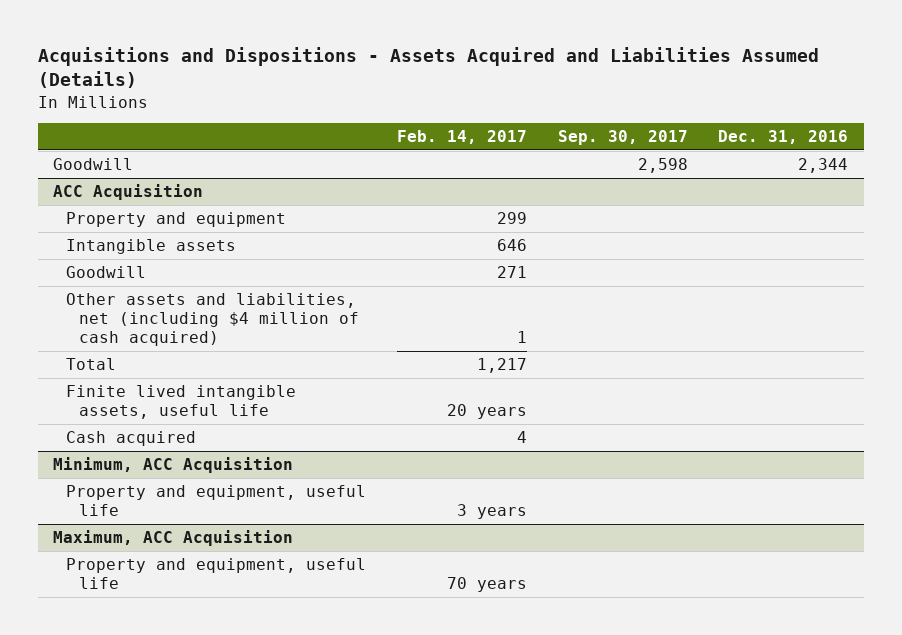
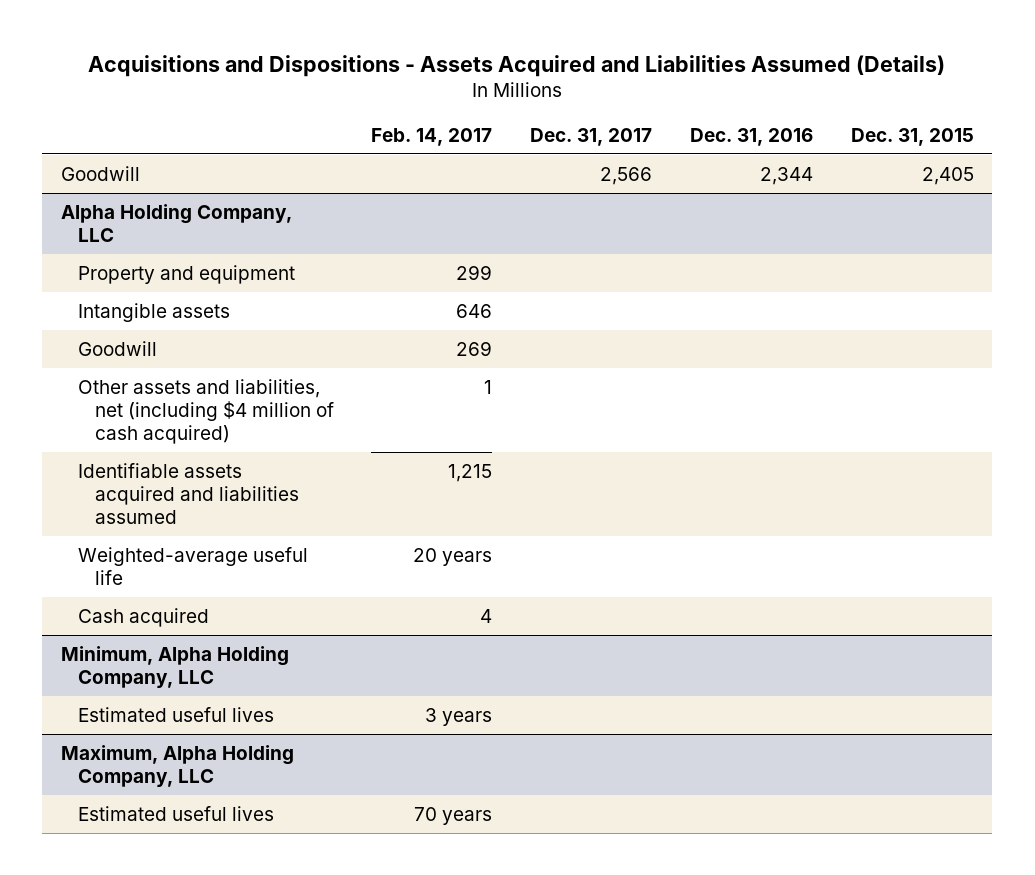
[557,130,688,146] Sep. 30, 2017 -> none
none -> [530,127,653,146] Dec. 31, 2017
none -> [850,127,974,146] Dec. 31, 2015
[53,184,204,201] ACC Acquisition -> [61,203,293,242] Alpha Holding Company, LLC
[497,266,528,279] 271 -> [456,340,493,356] 269
[66,358,117,371] Total -> none
none -> [77,462,299,524] Identifiable assets acquired and liabilities assumed
[66,385,297,420] Finite lived intangible assets, useful life -> [77,546,308,585] Weighted-average useful life
[53,457,294,474] Minimum, ACC Acquisition -> none
[53,530,294,547] Maximum, ACC Acquisition -> none
none -> [61,645,290,688] Minimum, Alpha Holding Company, LLC
[66,485,367,517] Property and equipment, useful life -> [77,706,274,722] Estimated useful lives
none -> [61,744,295,787] Maximum, Alpha Holding Company, LLC
[66,558,367,590] Property and equipment, useful life -> [77,805,274,821] Estimated useful lives

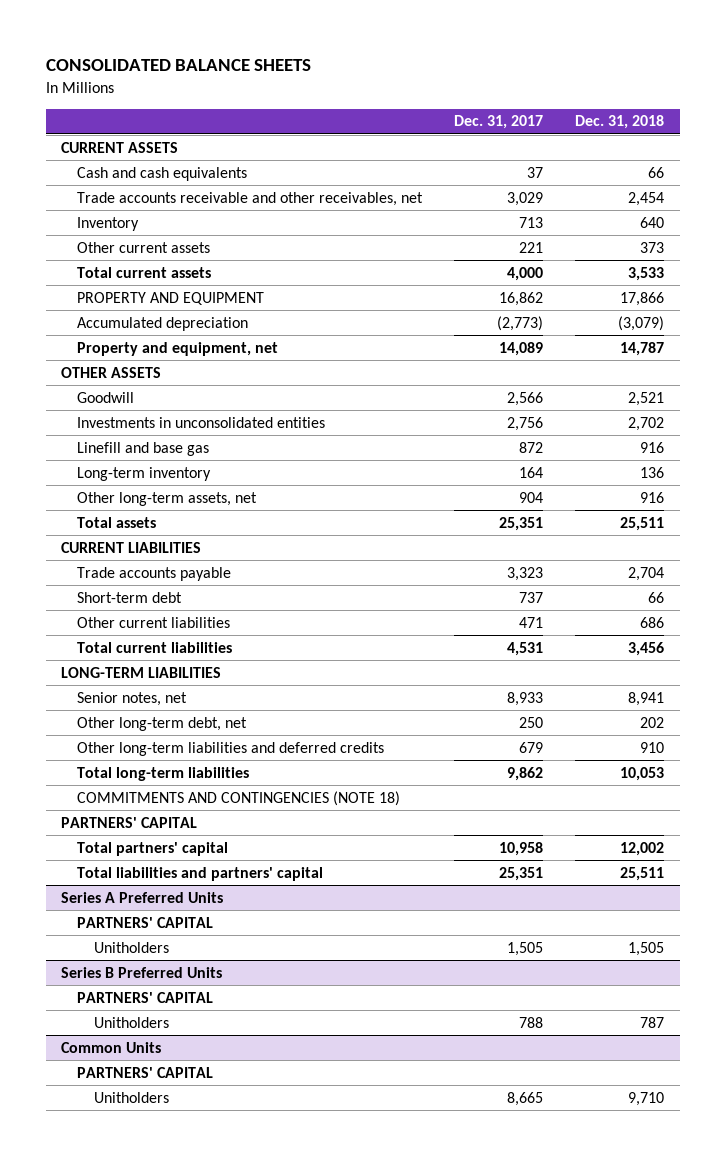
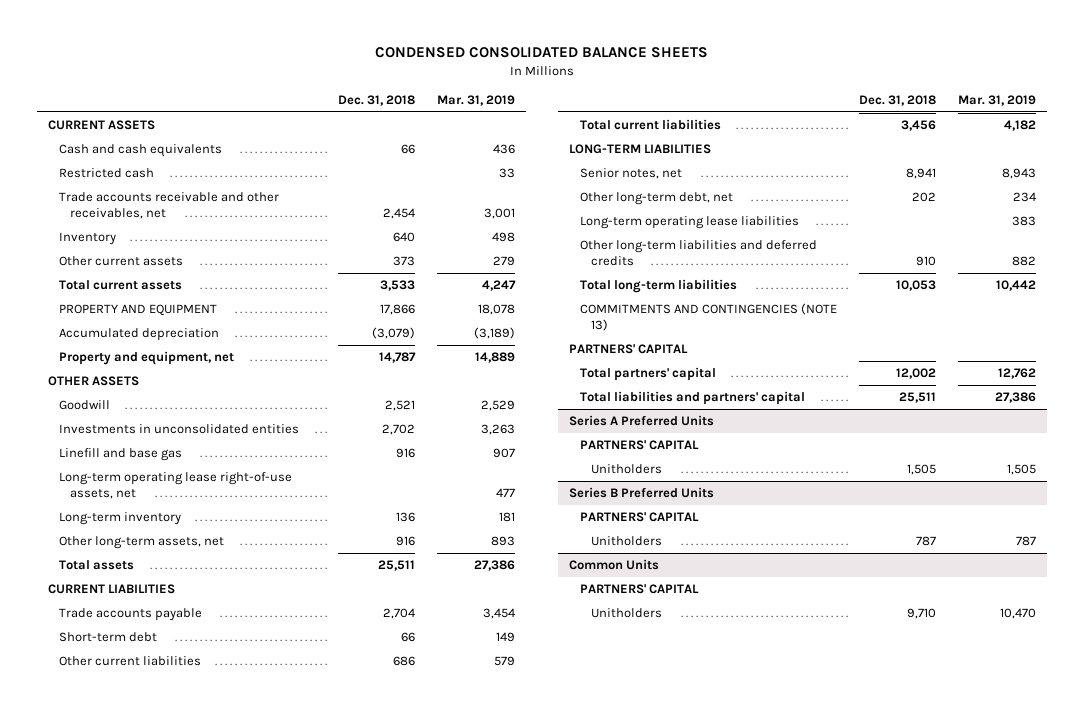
[45,58,311,71] CONSOLIDATED BALANCE SHEETS -> [374,47,708,59] CONDENSED CONSOLIDATED BALANCE SHEETS
[454,115,544,130] Dec. 31, 2017 -> none
none -> [436,94,515,106] Mar. 31, 2019
none -> [59,168,155,179] Restricted cash
none -> [59,472,293,499] Long-term operating lease right-of-use assets, net
none -> [580,216,800,230] Long-term operating lease liabilities
[77,790,401,806] COMMITMENTS AND CONTINGENCIES (NOTE 18) -> [580,303,838,331] COMMITMENTS AND CONTINGENCIES (NOTE 13)

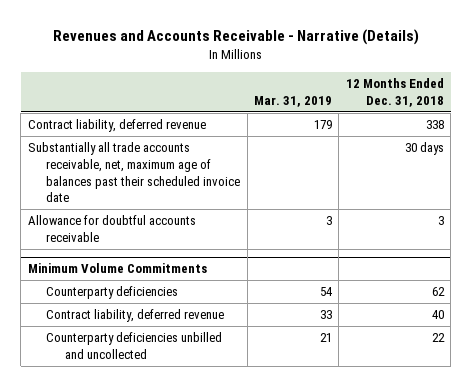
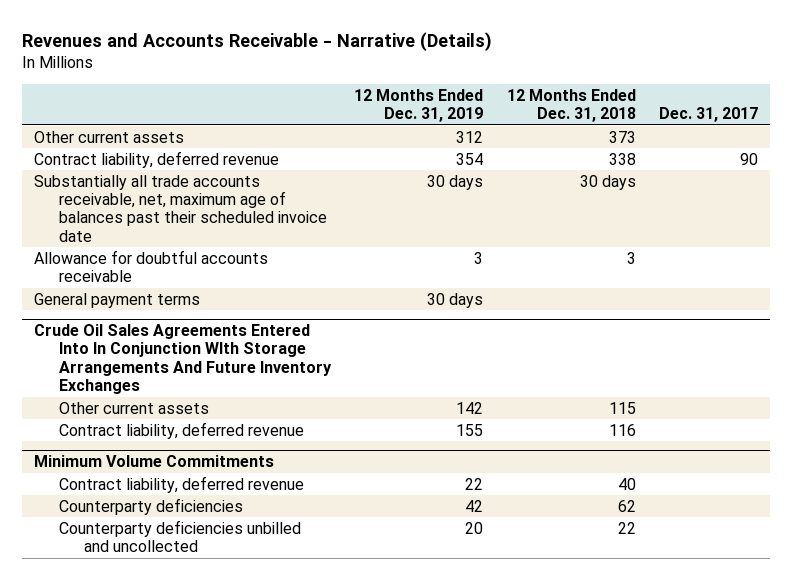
[253,95,332,107] Mar. 31, 2019 -> none
none -> [354,88,484,123] 12 Months Ended Dec. 31, 2019
none -> [658,107,758,123] Dec. 31, 2017
none -> [34,130,185,143] Other current assets
none -> [34,292,201,308] General payment terms
none -> [34,323,332,394] Crude Oil Sales Agreements Entered Into In Conjunction WIth Storage Arrangements And Future Inventory Exchanges
none -> [58,401,209,414] Other current assets
none -> [58,421,304,439] Contract liability, deferred revenue
[46,286,179,300] Counterparty deficiencies -> [58,497,243,515] Counterparty deficiencies

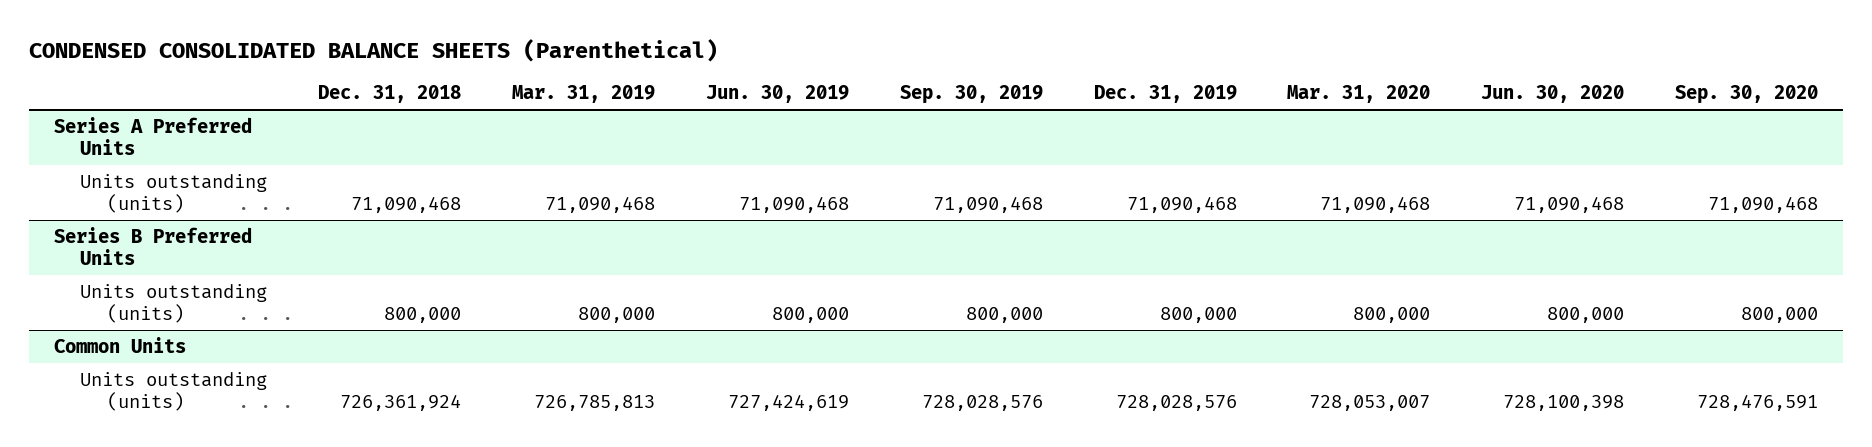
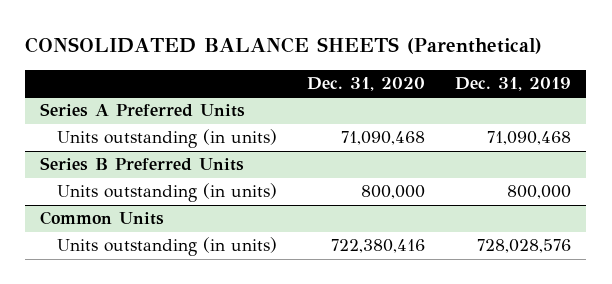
[28,38,718,62] CONDENSED CONSOLIDATED BALANCE SHEETS (Parenthetical) -> [25,37,543,55] CONSOLIDATED BALANCE SHEETS (Parenthetical)
[318,85,462,104] Dec. 31, 2018 -> none
[512,85,656,104] Mar. 31, 2019 -> none
[705,85,849,104] Jun. 30, 2019 -> none
[899,85,1043,105] Sep. 30, 2019 -> none
[1287,85,1431,104] Mar. 31, 2020 -> none
[1481,85,1625,104] Jun. 30, 2020 -> none
[1675,85,1819,105] Sep. 30, 2020 -> none
none -> [307,77,426,92] Dec. 31, 2020
[80,173,268,213] Units outstanding (units) -> [57,129,278,149] Units outstanding (in units)
[80,283,268,323] Units outstanding (units) -> [57,183,278,203] Units outstanding (in units)
[80,371,268,411] Units outstanding (units) -> [57,237,278,257] Units outstanding (in units)

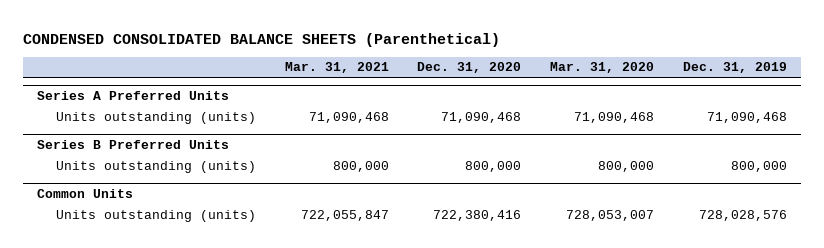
[25,37,543,55] CONSOLIDATED BALANCE SHEETS (Parenthetical) -> [23,32,501,47] CONDENSED CONSOLIDATED BALANCE SHEETS (Parenthetical)
none -> [284,62,389,74] Mar. 31, 2021
none -> [549,62,654,74] Mar. 31, 2020
[57,129,278,149] Units outstanding (in units) -> [56,111,257,124] Units outstanding (units)
[57,183,278,203] Units outstanding (in units) -> [56,160,257,173] Units outstanding (units)
[57,237,278,257] Units outstanding (in units) -> [56,209,257,222] Units outstanding (units)

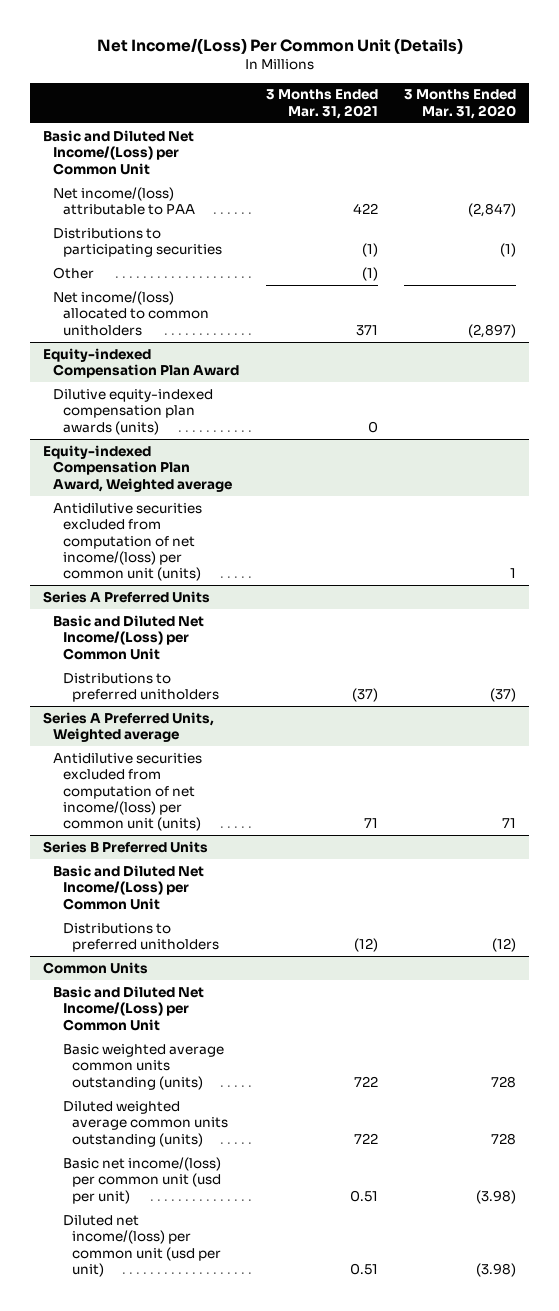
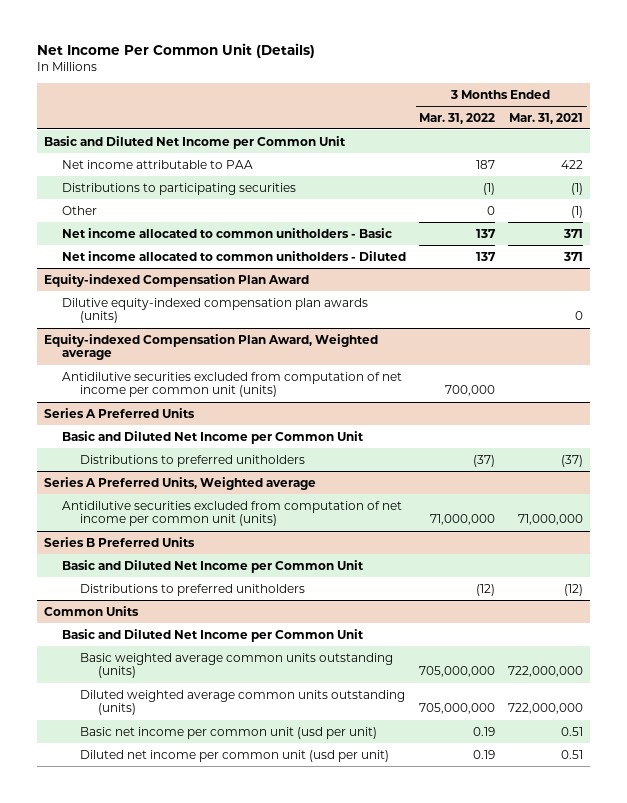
[96,37,463,54] Net Income/(Loss) Per Common Unit (Details) -> [37,43,316,59] Net Income Per Common Unit (Details)
[404,89,517,119] 3 Months Ended Mar. 31, 2020 -> none
none -> [419,112,496,124] Mar. 31, 2022
[43,129,195,175] Basic and Diluted Net Income/(Loss) per Common Unit -> [43,135,346,149] Basic and Diluted Net Income per Common Unit
[52,186,195,216] Net income/(loss) attributable to PAA -> [61,159,253,169] Net income attributable to PAA
[52,290,209,336] Net income/(loss) allocated to common unitholders -> [61,227,392,238] Net income allocated to common unitholders - Basic
none -> [61,250,406,261] Net income allocated to common unitholders - Diluted
[52,502,202,582] Antidilutive securities excluded from computation of net income/(loss) per common unit (units) -> [61,371,402,398] Antidilutive securities excluded from computation of net income per common unit (units)
[52,614,204,660] Basic and Diluted Net Income/(Loss) per Common Unit -> [61,430,364,444] Basic and Diluted Net Income per Common Unit
[52,752,202,832] Antidilutive securities excluded from computation of net income/(loss) per common unit (units) -> [61,500,402,527] Antidilutive securities excluded from computation of net income per common unit (units)
[363,818,378,829] 71 -> [518,514,584,526] 71,000,000
[52,864,204,910] Basic and Diluted Net Income/(Loss) per Common Unit -> [61,559,364,573] Basic and Diluted Net Income per Common Unit
[52,985,204,1031] Basic and Diluted Net Income/(Loss) per Common Unit -> [61,628,364,642] Basic and Diluted Net Income per Common Unit
[353,1075,378,1087] 722 -> [508,666,584,678] 722,000,000
[353,1132,378,1144] 722 -> [508,703,584,715] 722,000,000
[62,1156,222,1204] Basic net income/(loss) per common unit (usd per unit) -> [79,726,377,739] Basic net income per common unit (usd per unit)
[62,1214,222,1277] Diluted net income/(loss) per common unit (usd per unit) -> [79,749,389,762] Diluted net income per common unit (usd per unit)

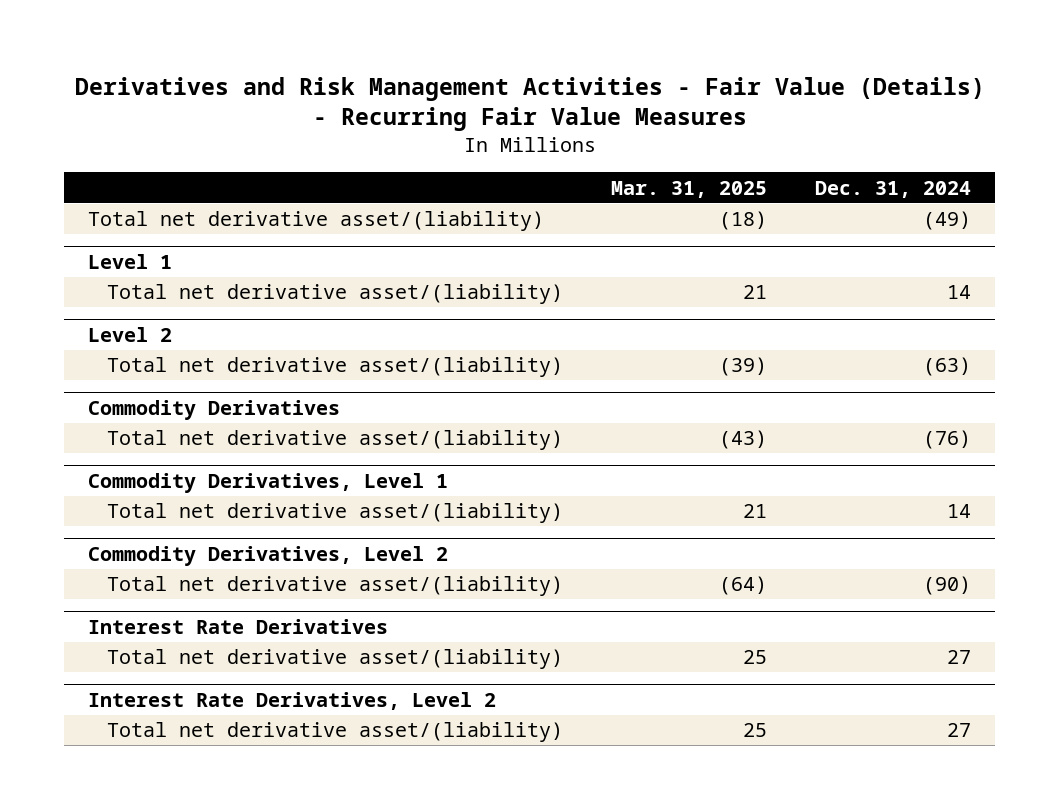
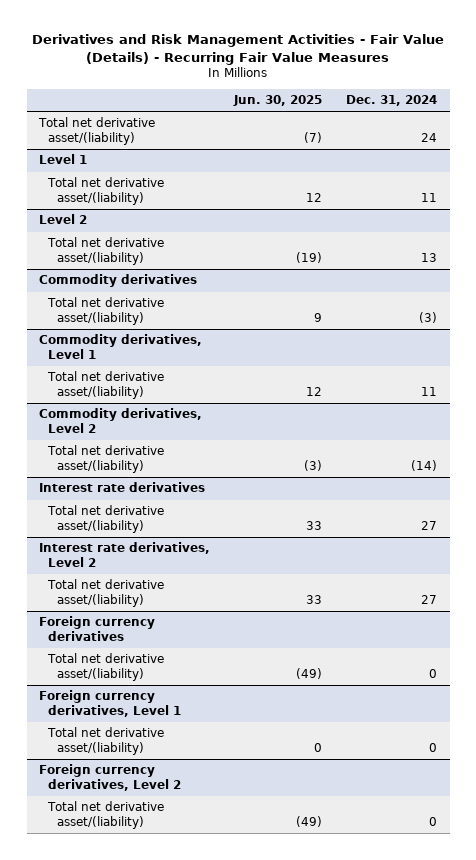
[611,180,768,198] Mar. 31, 2025 -> none
none -> [233,95,323,107] Jun. 30, 2025
[923,211,972,231] (49) -> [421,133,438,143] 24
[947,285,972,300] 14 -> [421,193,438,203] 11
[923,357,972,377] (63) -> [421,253,438,263] 13
[87,400,340,421] Commodity Derivatives -> [38,274,197,288] Commodity derivatives
[923,430,972,450] (76) -> [419,312,438,324] (3)
[87,473,448,494] Commodity Derivatives, Level 1 -> [38,334,202,360] Commodity derivatives, Level 1
[947,504,972,519] 14 -> [421,387,438,397] 11
[87,546,448,567] Commodity Derivatives, Level 2 -> [38,408,202,434] Commodity derivatives, Level 2
[923,576,972,596] (90) -> [411,460,438,472] (14)
[87,619,388,635] Interest Rate Derivatives -> [38,482,205,493] Interest rate derivatives
[87,692,496,711] Interest Rate Derivatives, Level 2 -> [38,542,210,568] Interest rate derivatives, Level 2
none -> [38,616,155,642] Foreign currency derivatives
none -> [46,653,164,682] Total net derivative asset/(liability)
none -> [38,690,181,718] Foreign currency derivatives, Level 1
none -> [46,727,164,756] Total net derivative asset/(liability)
none -> [38,764,181,792] Foreign currency derivatives, Level 2
none -> [46,801,164,830] Total net derivative asset/(liability)

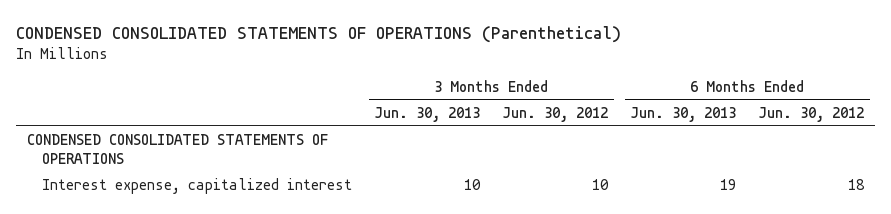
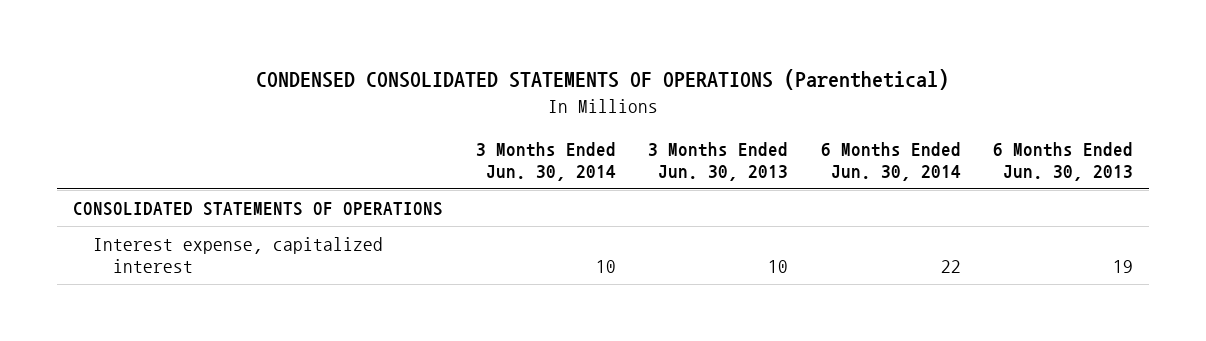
[502,106,609,122] Jun. 30, 2012 -> none
[758,106,865,122] Jun. 30, 2012 -> none
none -> [475,141,616,181] 3 Months Ended Jun. 30, 2014
none -> [820,141,961,181] 6 Months Ended Jun. 30, 2014
[26,134,328,165] CONDENSED CONSOLIDATED STATEMENTS OF OPERATIONS -> [73,201,444,216] CONSOLIDATED STATEMENTS OF OPERATIONS

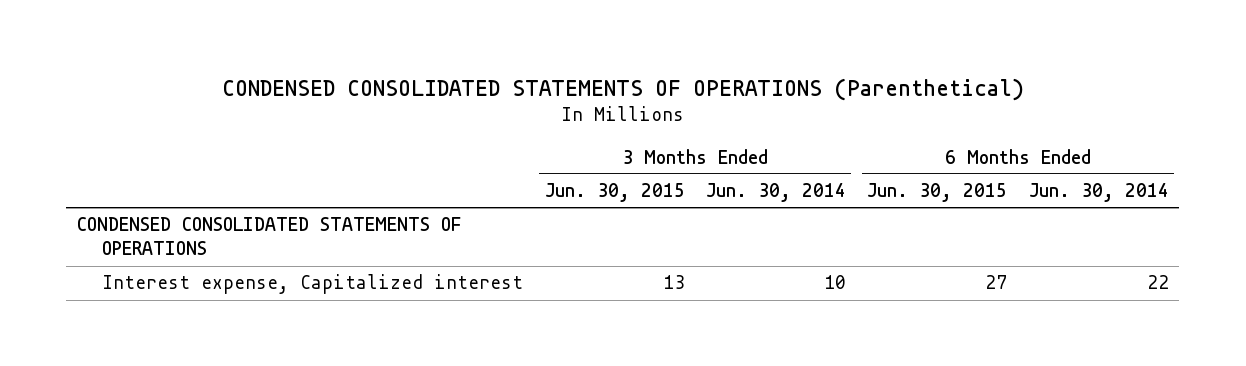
[648,141,789,181] 3 Months Ended Jun. 30, 2013 -> none
[993,141,1134,181] 6 Months Ended Jun. 30, 2013 -> none
none -> [544,183,685,203] Jun. 30, 2015
none -> [867,183,1008,203] Jun. 30, 2015
[73,201,444,216] CONSOLIDATED STATEMENTS OF OPERATIONS -> [76,217,461,256] CONDENSED CONSOLIDATED STATEMENTS OF OPERATIONS
[92,236,383,274] Interest expense, capitalized interest -> [102,274,524,295] Interest expense, Capitalized interest

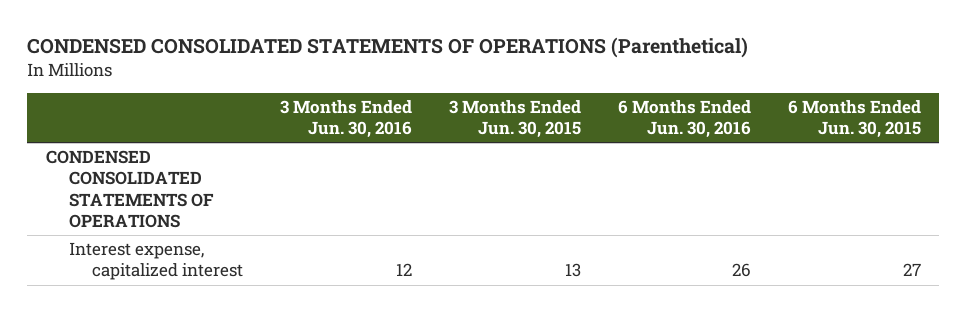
[706,183,847,203] Jun. 30, 2014 -> none
[1028,183,1169,203] Jun. 30, 2014 -> none
none -> [280,100,413,139] 3 Months Ended Jun. 30, 2016
none -> [617,100,751,139] 6 Months Ended Jun. 30, 2016
[102,274,524,295] Interest expense, Capitalized interest -> [68,242,244,281] Interest expense, capitalized interest

